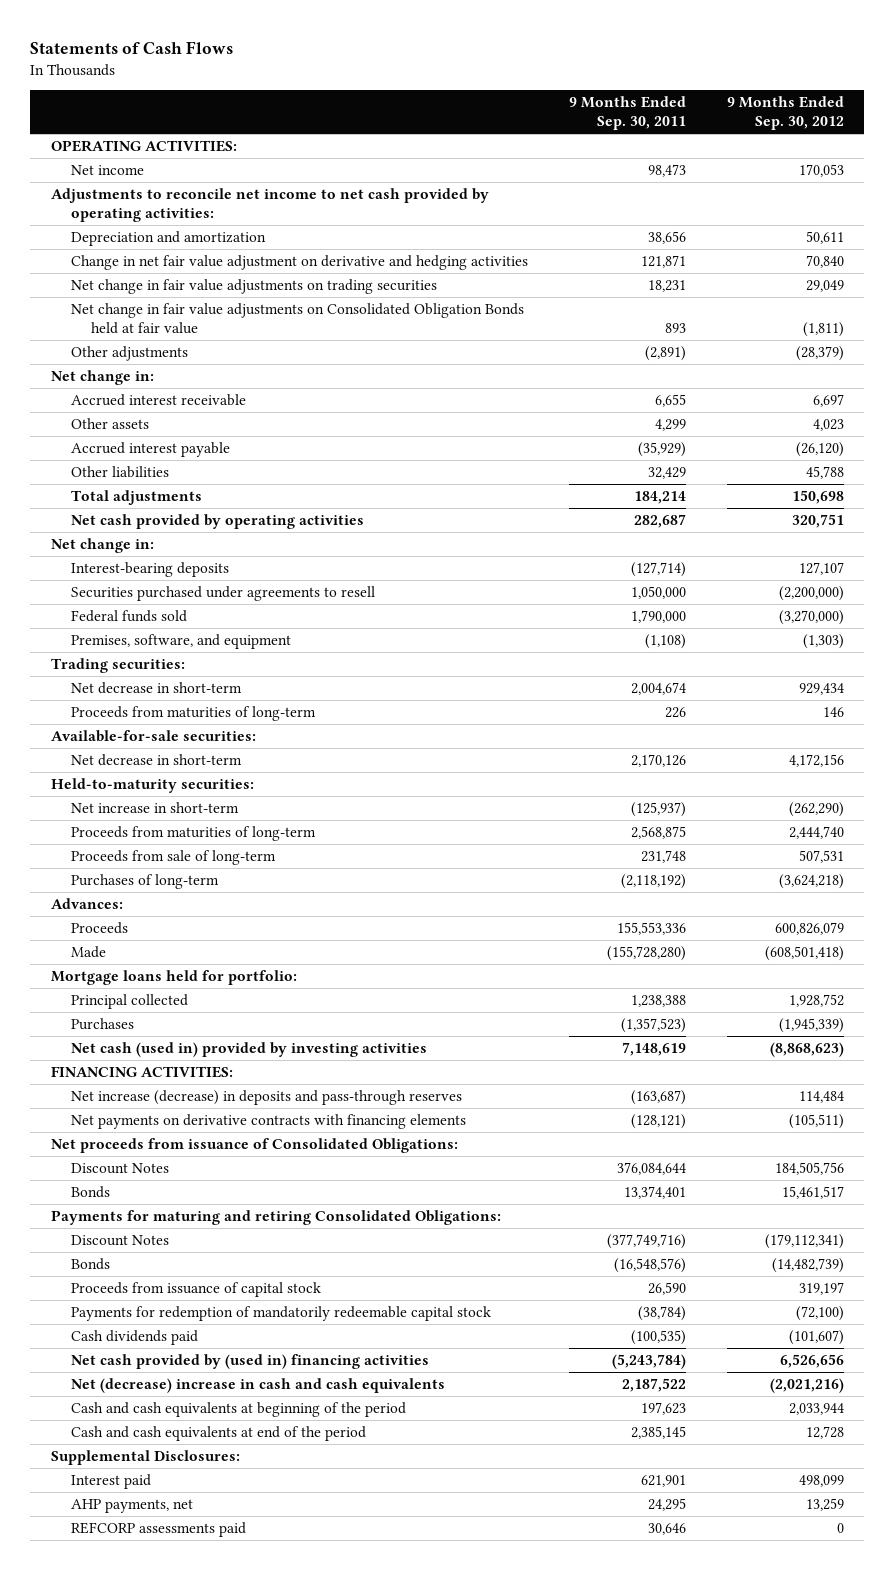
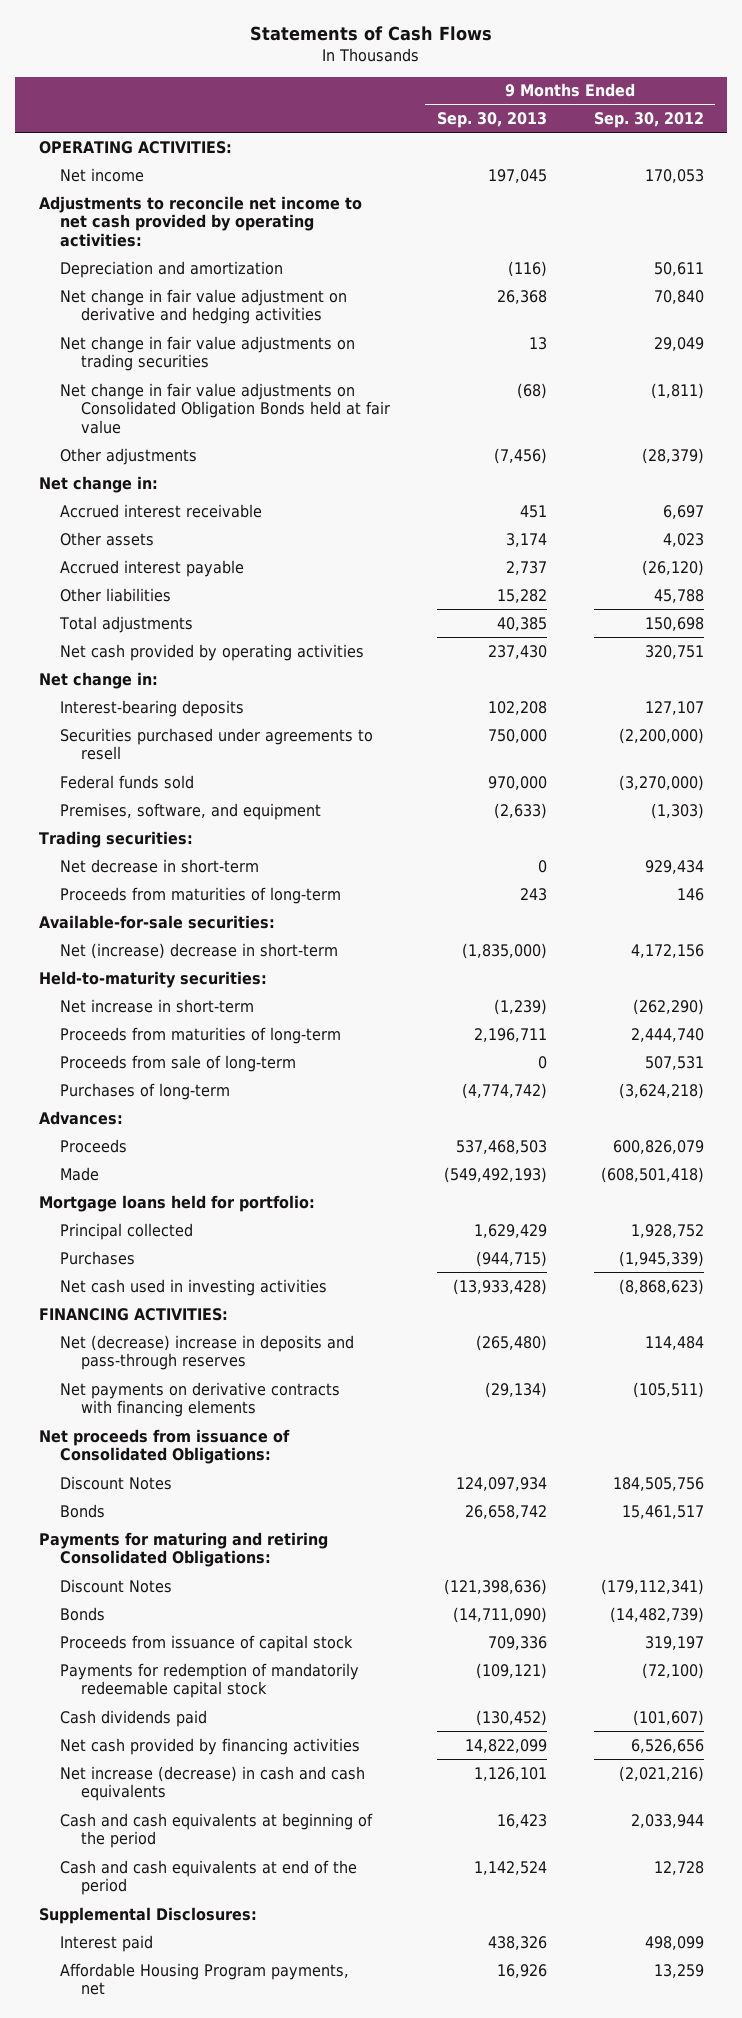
[568,95,686,131] 9 Months Ended Sep. 30, 2011 -> none
none -> [436,112,547,129] Sep. 30, 2013
[70,254,528,270] Change in net fair value adjustment on derivative and hedging activities -> [59,288,347,325] Net change in fair value adjustment on derivative and hedging activities
[70,753,242,766] Net decrease in short-term -> [59,942,338,959] Net (increase) decrease in short-term
[70,1041,427,1057] Net cash (used in) provided by investing activities -> [59,1278,327,1296] Net cash used in investing activities
[70,1089,462,1105] Net increase (decrease) in deposits and pass-through reserves -> [59,1334,354,1371] Net (decrease) increase in deposits and pass-through reserves
[70,1353,429,1369] Net cash provided by (used in) financing activities -> [59,1737,360,1755] Net cash provided by financing activities
[70,1377,445,1393] Net (decrease) increase in cash and cash equivalents -> [59,1765,365,1802] Net increase (decrease) in cash and cash equivalents
[70,1521,246,1537] REFCORP assessments paid -> none
[70,1498,193,1513] AHP payments, net -> [59,1962,349,1996] Affordable Housing Program payments, net

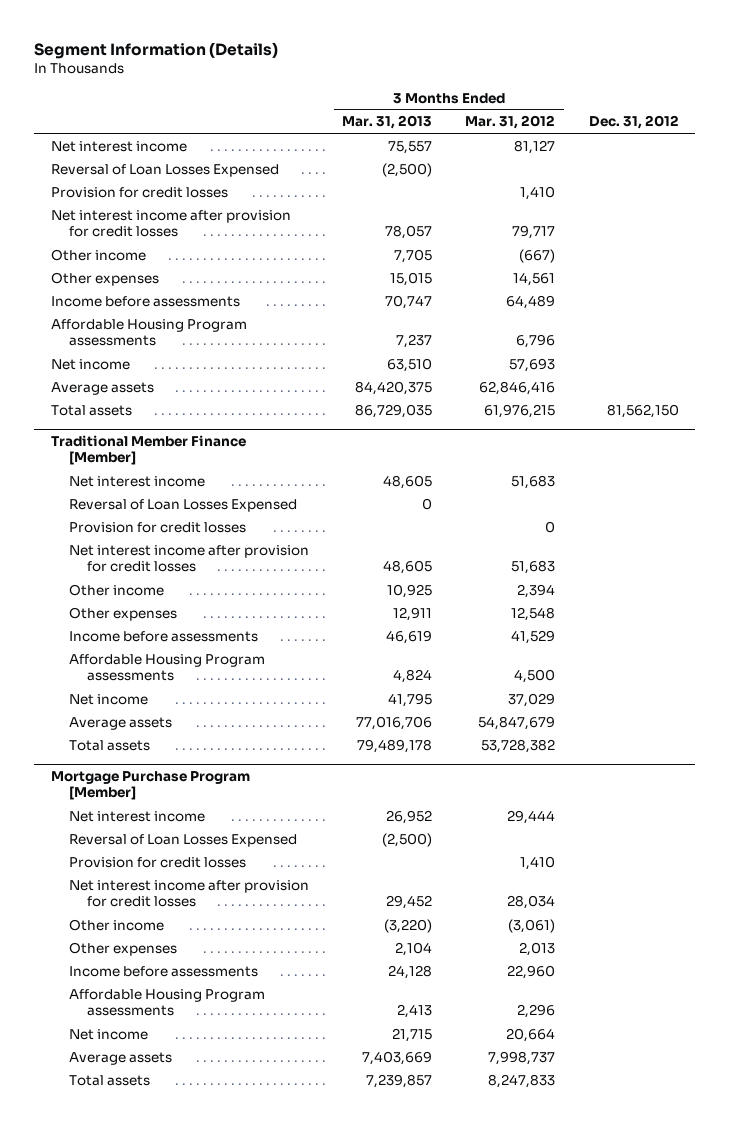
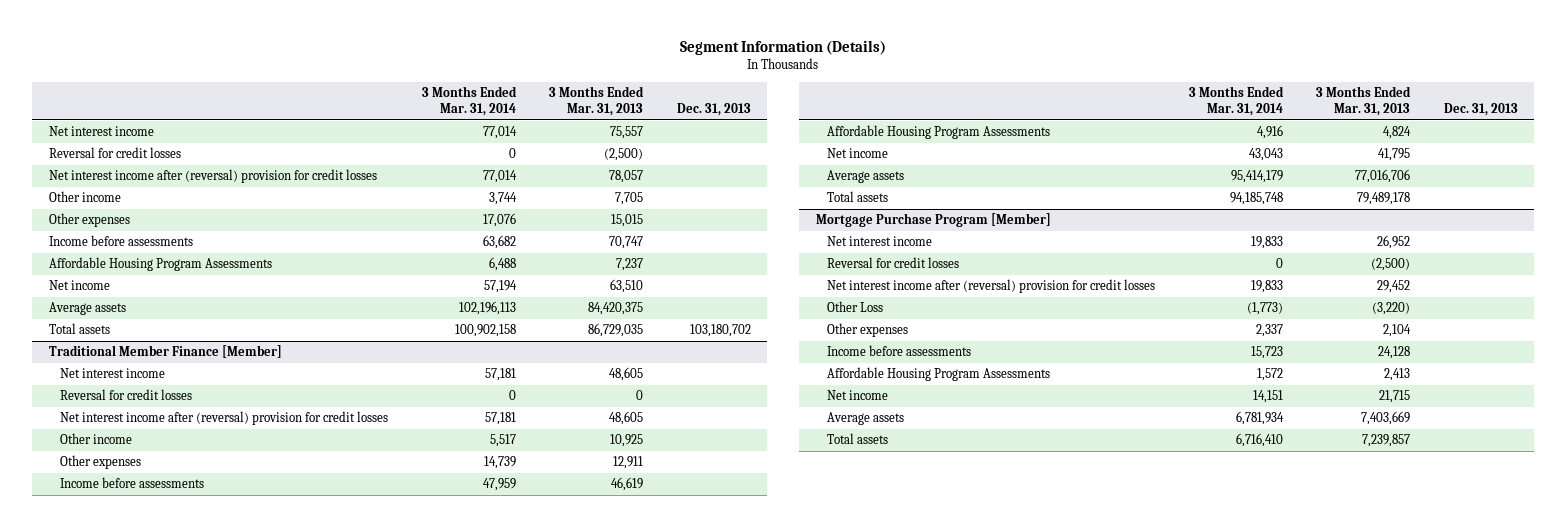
[465,115,556,130] Mar. 31, 2012 -> none
[588,115,679,130] Dec. 31, 2012 -> none
none -> [421,86,517,117] 3 Months Ended Mar. 31, 2014
none -> [676,103,751,117] Dec. 31, 2013
[50,186,228,198] Provision for credit losses -> none
[50,163,279,177] Reversal of Loan Losses Expensed -> [49,147,182,159] Reversal for credit losses
[50,209,291,237] Net interest income after provision for credit losses -> [49,169,378,184] Net interest income after (reversal) provision for credit losses
[50,318,247,346] Affordable Housing Program assessments -> [49,257,273,272] Affordable Housing Program Assessments
[69,521,247,533] Provision for credit losses -> none
[69,498,298,512] Reversal of Loan Losses Expensed -> [60,389,193,401] Reversal for credit losses
[69,544,310,572] Net interest income after provision for credit losses -> [60,411,389,426] Net interest income after (reversal) provision for credit losses
[69,653,266,681] Affordable Housing Program assessments -> [827,125,1051,140] Affordable Housing Program Assessments
[69,856,247,868] Provision for credit losses -> none
[69,833,298,847] Reversal of Loan Losses Expensed -> [827,257,960,269] Reversal for credit losses
[69,879,310,907] Net interest income after provision for credit losses -> [827,279,1156,294] Net interest income after (reversal) provision for credit losses
[69,918,165,931] Other income -> [827,301,884,313] Other Loss
[69,988,266,1016] Affordable Housing Program assessments -> [827,367,1051,382] Affordable Housing Program Assessments

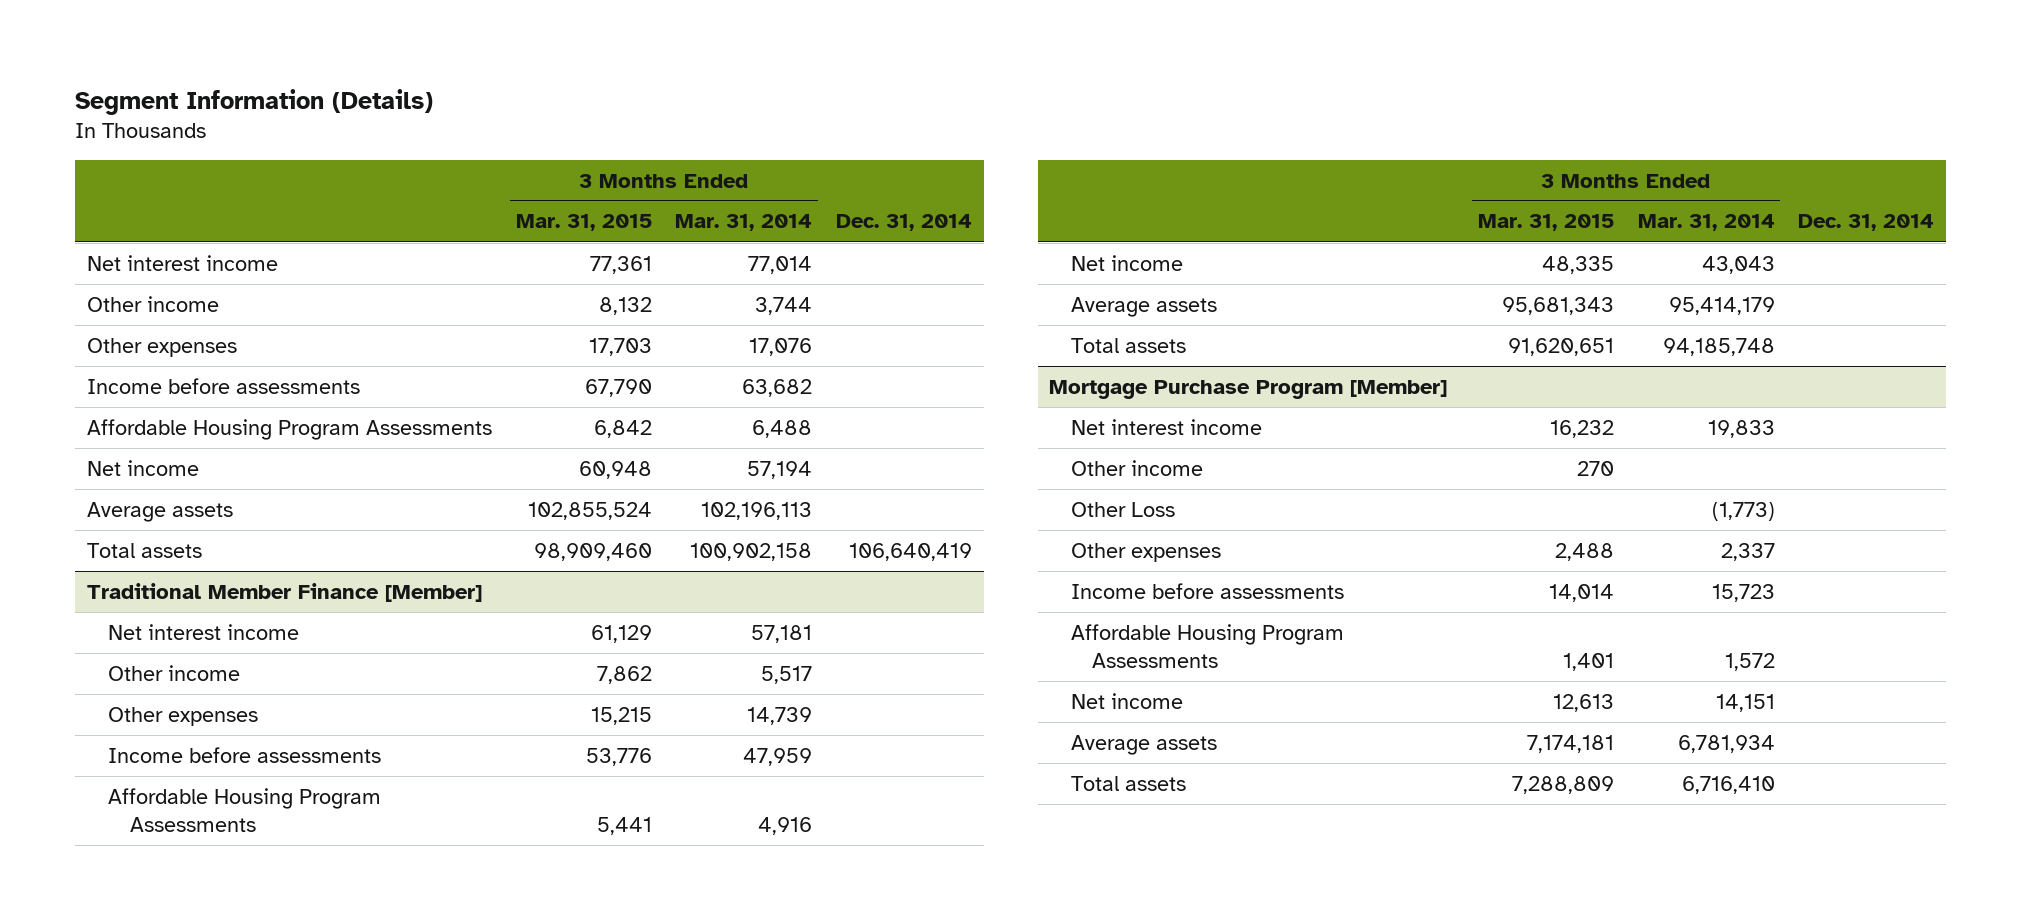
[549,86,645,117] 3 Months Ended Mar. 31, 2013 -> none
[676,103,751,117] Dec. 31, 2013 -> none
none -> [515,214,652,232] Mar. 31, 2015
none -> [835,214,972,232] Dec. 31, 2014
[49,147,182,159] Reversal for credit losses -> none
[49,169,378,184] Net interest income after (reversal) provision for credit losses -> none
[60,389,193,401] Reversal for credit losses -> none
[60,411,389,426] Net interest income after (reversal) provision for credit losses -> none
[827,257,960,269] Reversal for credit losses -> none
[827,279,1156,294] Net interest income after (reversal) provision for credit losses -> none
none -> [1070,459,1203,476] Other income

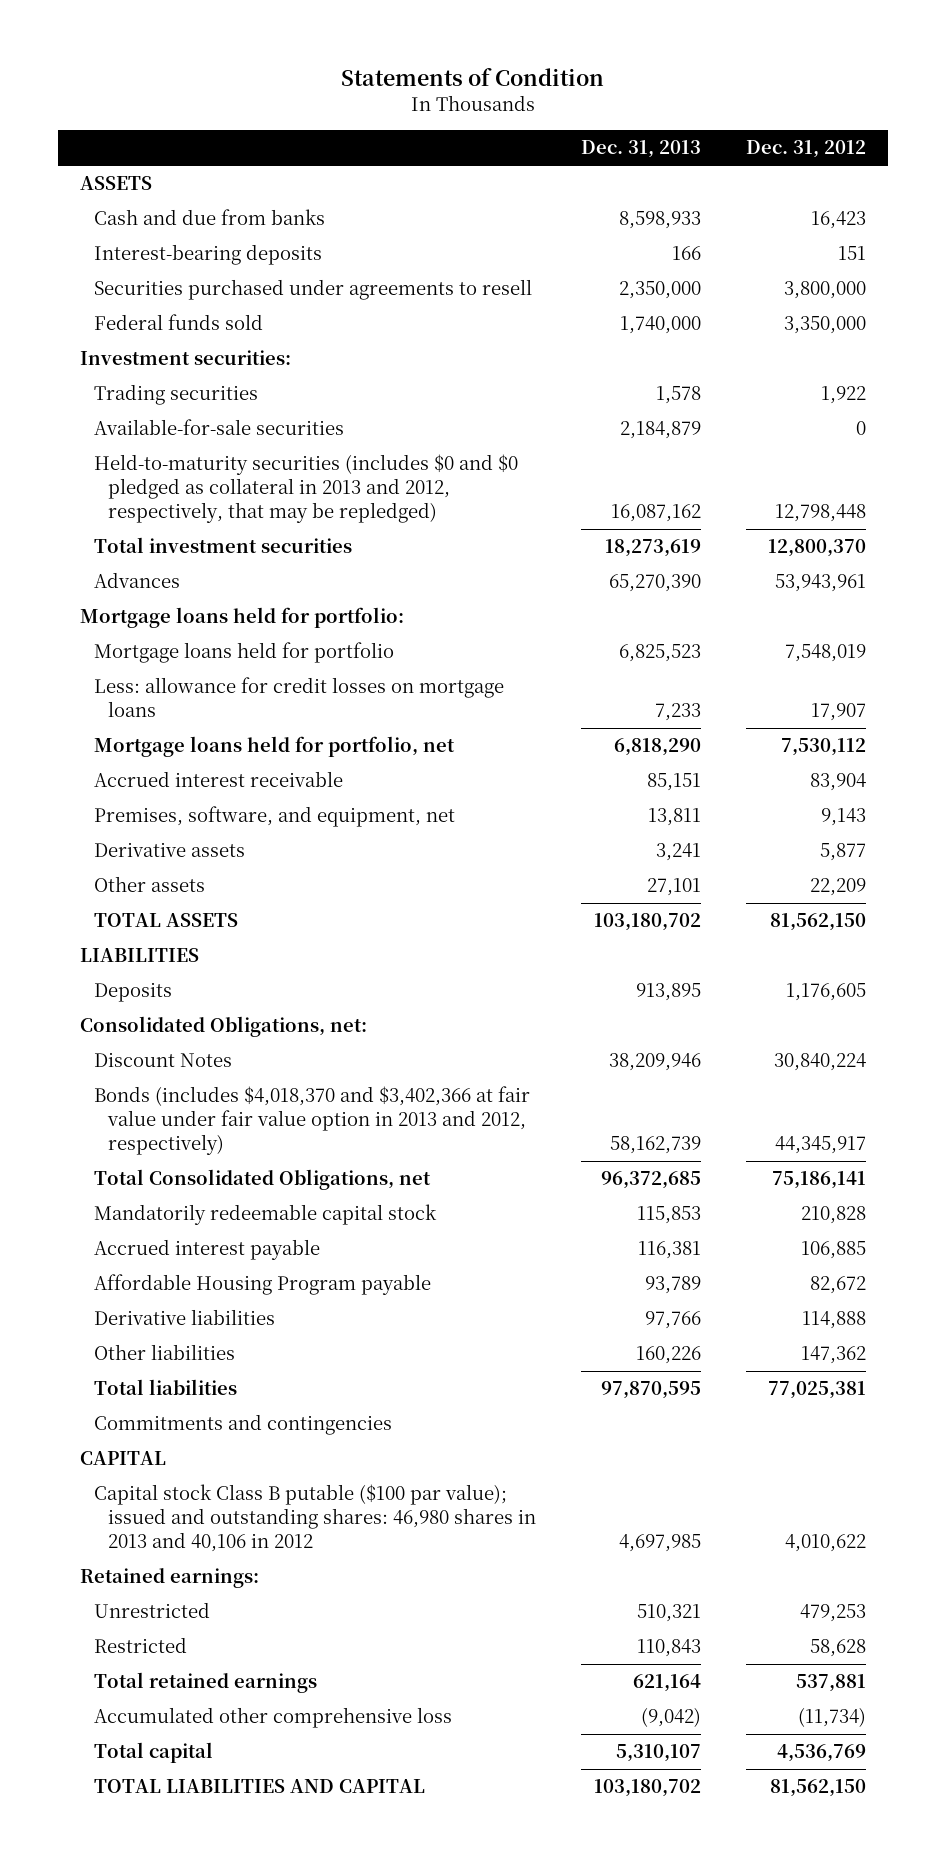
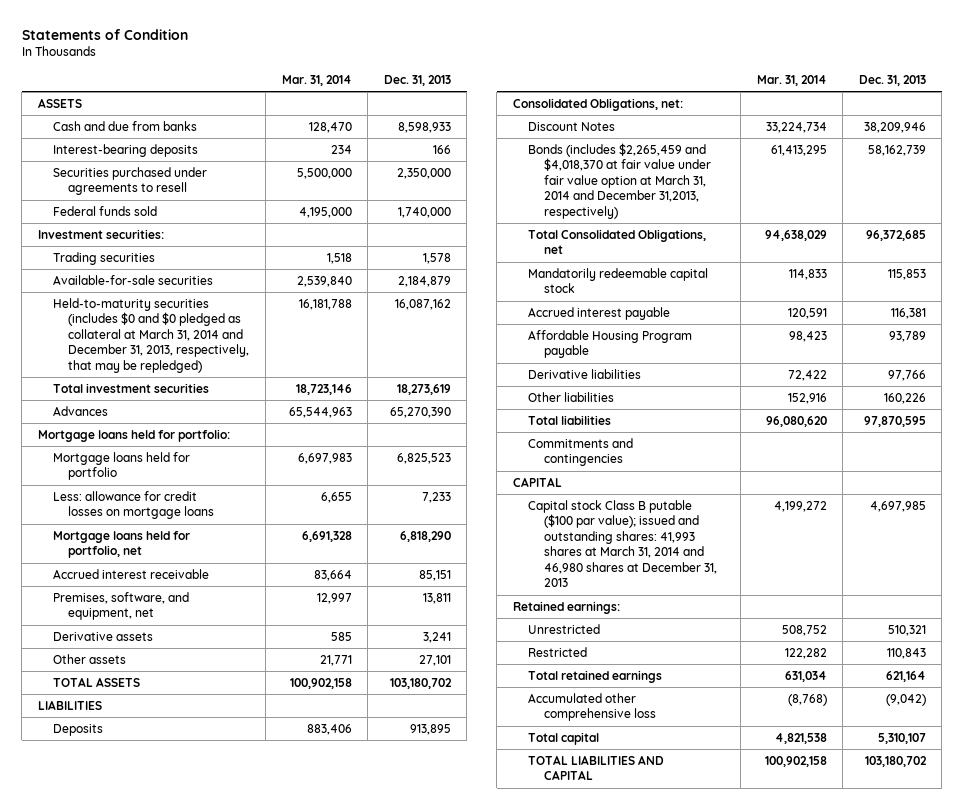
[745,140,866,159] Dec. 31, 2012 -> none
none -> [281,75,352,87] Mar. 31, 2014
[93,454,518,523] Held-to-maturity securities (includes $0 and $0 pledged as collateral in 2013 and 2012, respectively, that may be repledged) -> [53,297,250,373] Held-to-maturity securities (includes $0 and $0 pledged as collateral at March 31, 2014 and December 31, 2013, respectively, that may be repledged)
[93,1086,530,1155] Bonds (includes $4,018,370 and $3,402,366 at fair value under fair value option in 2013 and 2012, respectively) -> [528,142,711,219] Bonds (includes $2,265,459 and $4,018,370 at fair value under fair value option at March 31, 2014 and December 31,2013, respectively)
[93,1484,536,1552] Capital stock Class B putable ($100 par value); issued and outstanding shares: 46,980 shares in 2013 and 40,106 in 2012 -> [528,499,717,588] Capital stock Class B putable ($100 par value); issued and outstanding shares: 41,993 shares at March 31, 2014 and 46,980 shares at December 31, 2013

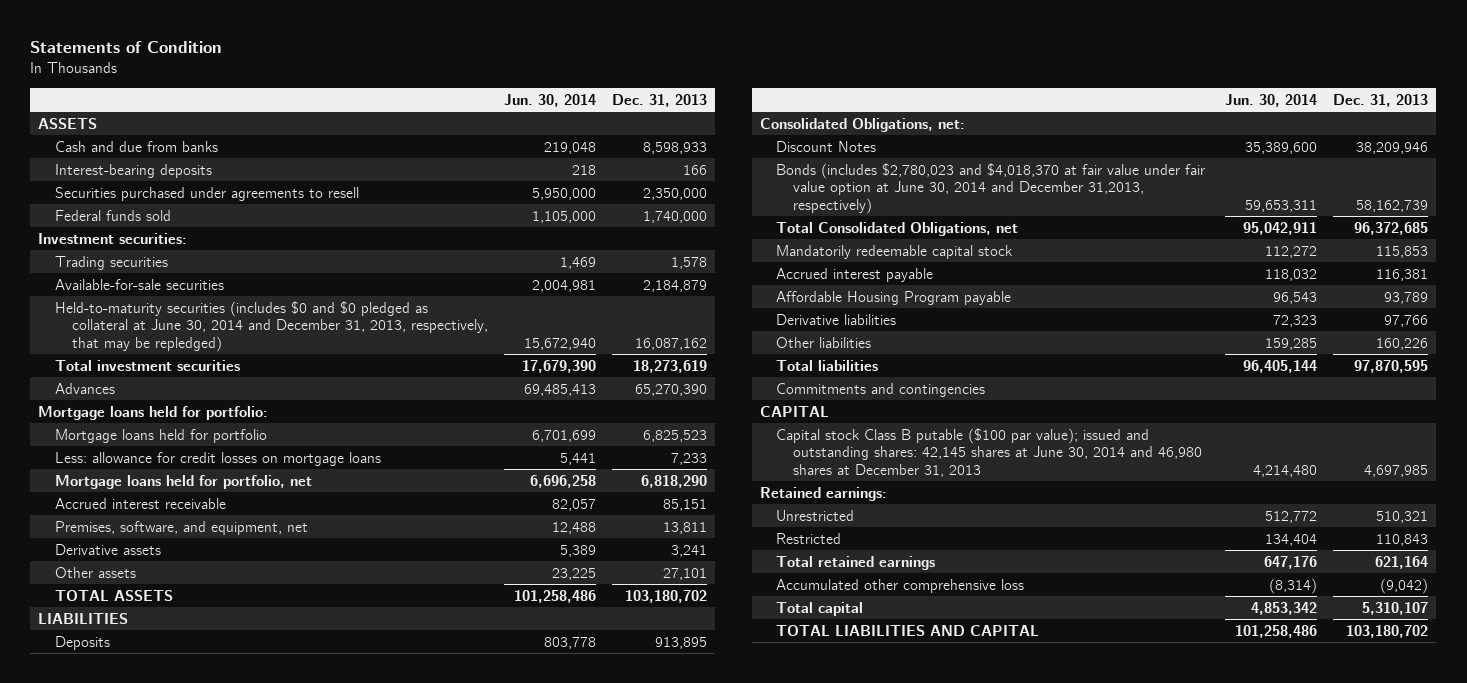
[281,75,352,87] Mar. 31, 2014 -> none
none -> [503,93,596,107] Jun. 30, 2014
[53,297,250,373] Held-to-maturity securities (includes $0 and $0 pledged as collateral at March 31, 2014 and December 31, 2013, respectively, that may be repledged) -> [55,300,488,352] Held-to-maturity securities (includes $0 and $0 pledged as collateral at June 30, 2014 and December 31, 2013, respectively, that may be repledged)
[528,142,711,219] Bonds (includes $2,265,459 and $4,018,370 at fair value under fair value option at March 31, 2014 and December 31,2013, respectively) -> [776,162,1206,214] Bonds (includes $2,780,023 and $4,018,370 at fair value under fair value option at June 30, 2014 and December 31,2013, respectively)
[528,499,717,588] Capital stock Class B putable ($100 par value); issued and outstanding shares: 41,993 shares at March 31, 2014 and 46,980 shares at December 31, 2013 -> [776,427,1203,477] Capital stock Class B putable ($100 par value); issued and outstanding shares: 42,145 shares at June 30, 2014 and 46,980 shares at December 31, 2013

